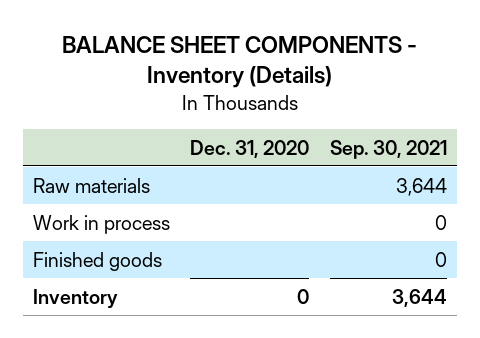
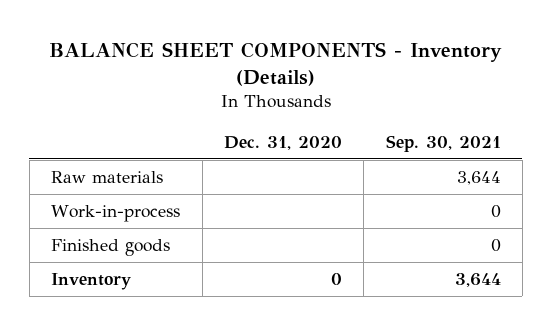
[32,214,170,234] Work in process -> [51,205,181,223] Work-in-process

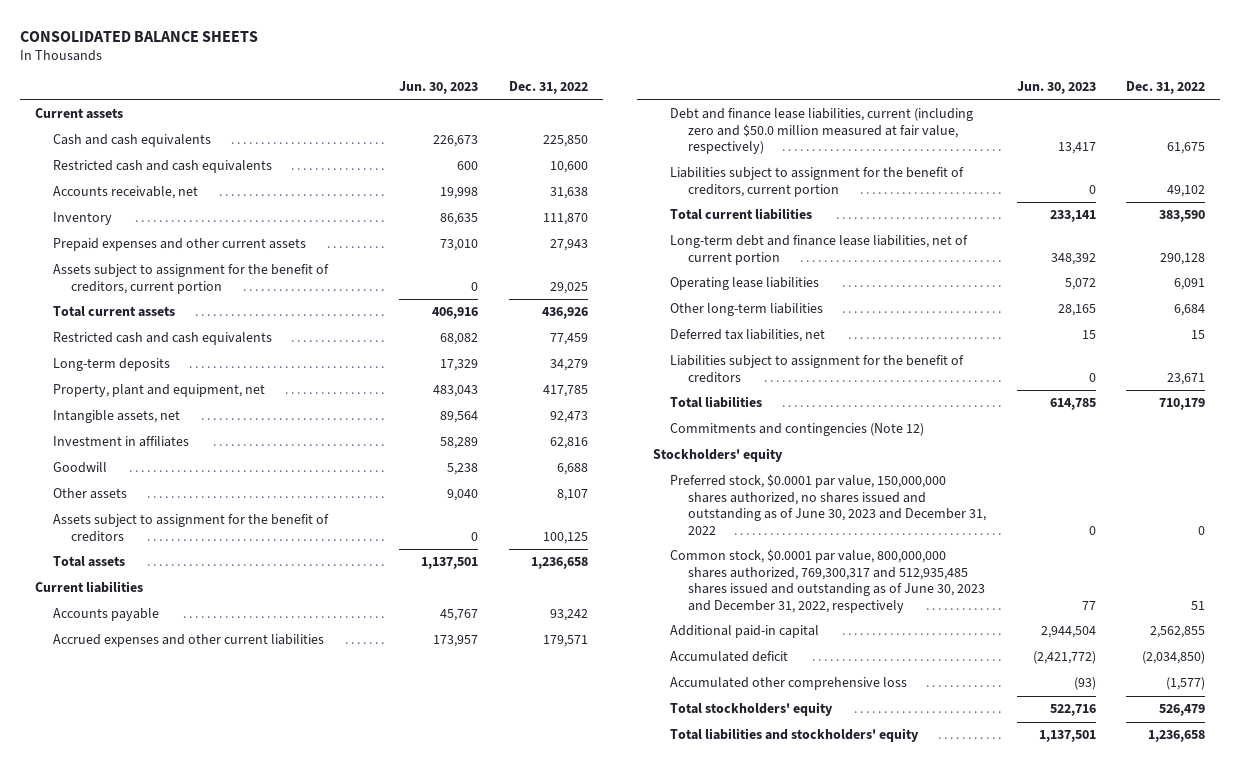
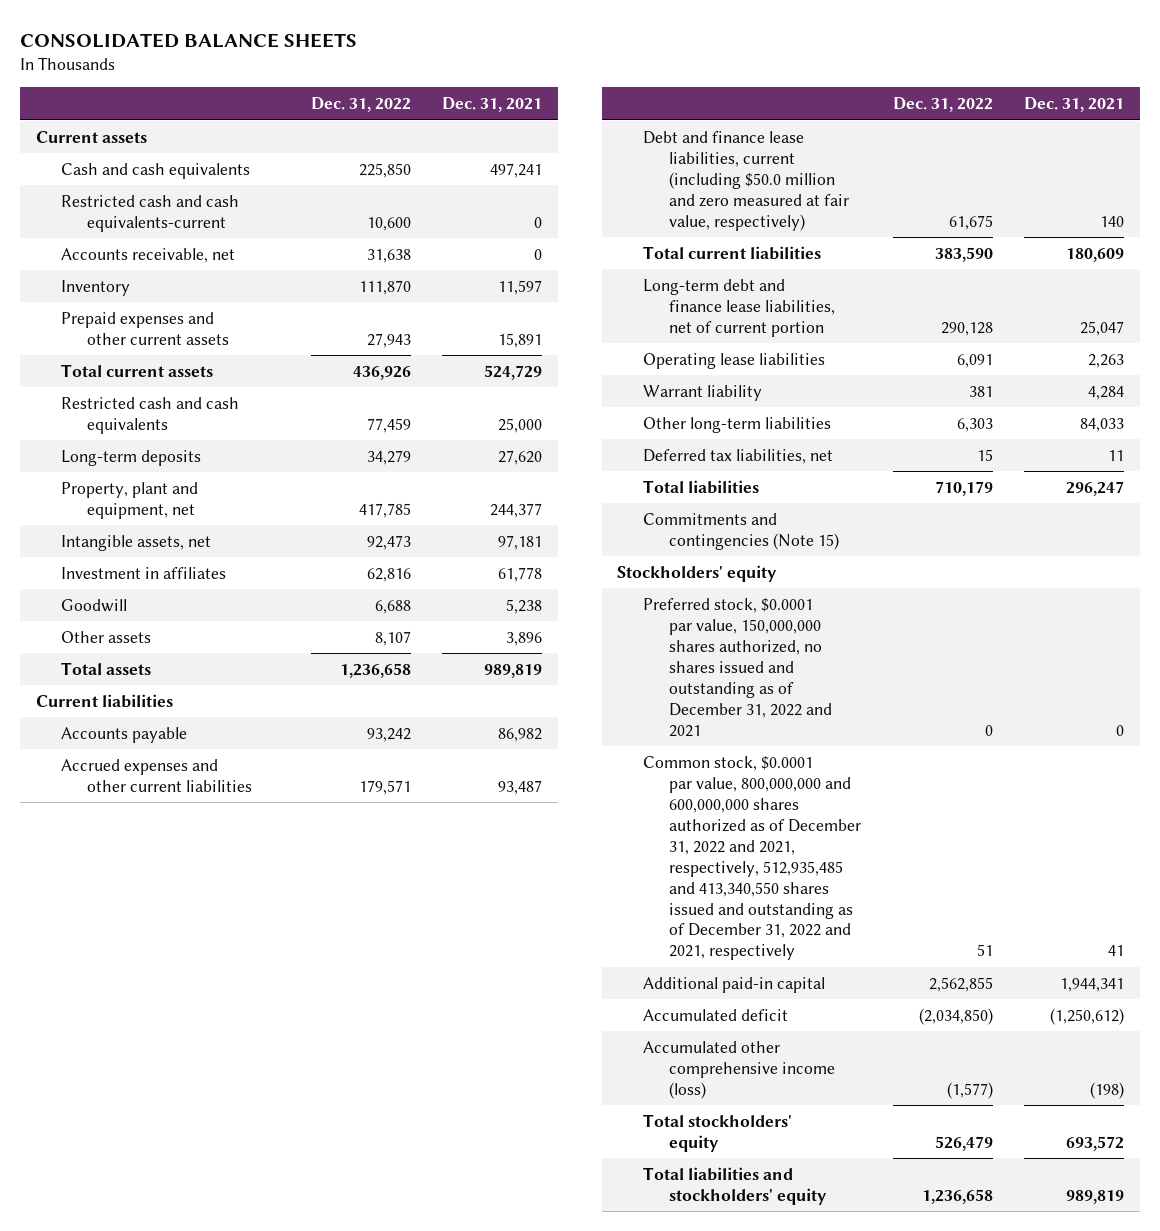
[399,81,479,95] Jun. 30, 2023 -> none
none -> [442,97,543,113] Dec. 31, 2021
[53,160,273,174] Restricted cash and cash equivalents -> [61,194,240,232] Restricted cash and cash equivalents-current
[53,264,330,294] Assets subject to assignment for the benefit of creditors, current portion -> none
[53,514,330,542] Assets subject to assignment for the benefit of creditors -> none
[670,167,965,197] Liabilities subject to assignment for the benefit of creditors, current portion -> none
[670,108,974,155] Debt and finance lease liabilities, current (including zero and $50.0 million measured at fair value, respectively) -> [643,130,850,231] Debt and finance lease liabilities, current (including $50.0 million and zero measured at fair value, respectively)
none -> [643,384,763,401] Warrant liability
[1173,304,1205,317] 6,684 -> [956,417,993,432] 6,303
[670,355,965,383] Liabilities subject to assignment for the benefit of creditors -> none
[670,423,925,437] Commitments and contingencies (Note 12) -> [643,512,840,550] Commitments and contingencies (Note 15)
[670,474,987,535] Preferred stock, $0.0001 par value, 150,000,000 shares authorized, no shares issued and outstanding as of June 30, 2023 and December 31, 2022 -> [643,597,833,737] Preferred stock, $0.0001 par value, 150,000,000 shares authorized, no shares issued and outstanding as of December 31, 2022 and 2021
[670,549,986,613] Common stock, $0.0001 par value, 800,000,000 shares authorized, 769,300,317 and 512,935,485 shares issued and outstanding as of June 30, 2023 and December 31, 2022, respectively -> [643,755,862,961] Common stock, $0.0001 par value, 800,000,000 and 600,000,000 shares authorized as of December 31, 2022 and 2021, respectively, 512,935,485 and 413,340,550 shares issued and outstanding as of December 31, 2022 and 2021, respectively
[670,677,908,691] Accumulated other comprehensive loss -> [643,1040,836,1099] Accumulated other comprehensive income (loss)

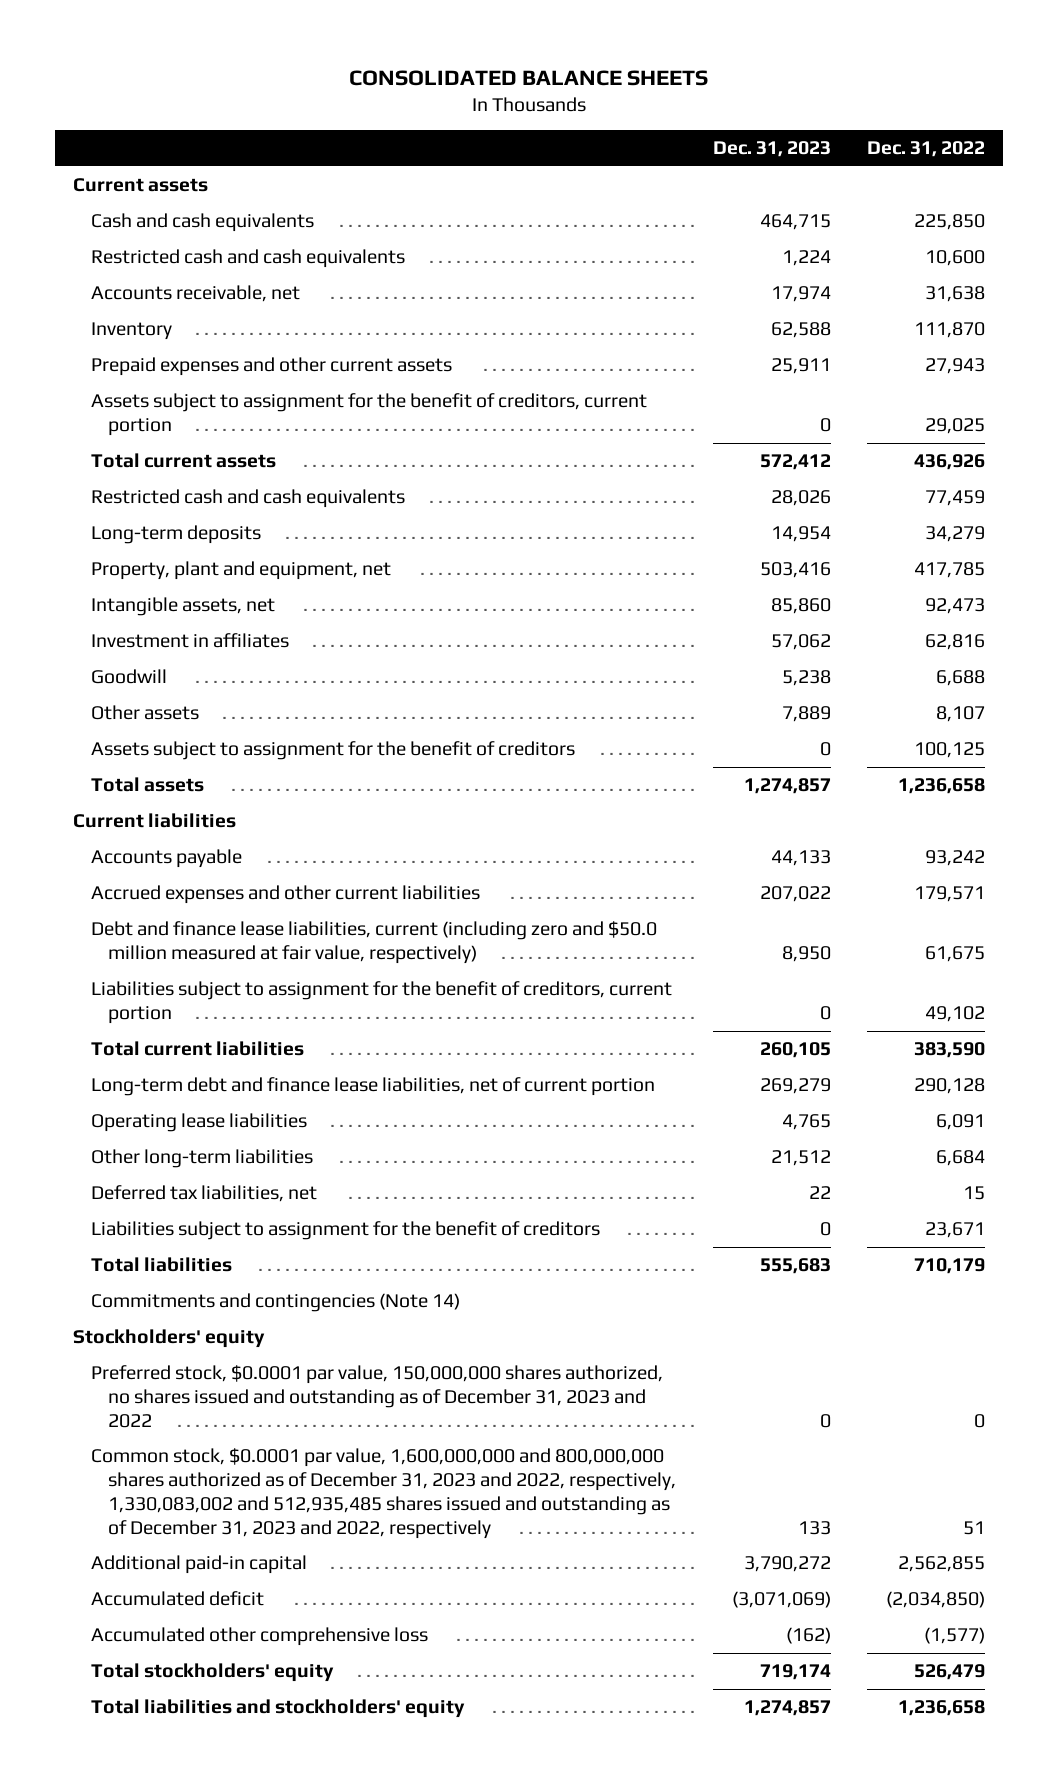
[442,97,543,113] Dec. 31, 2021 -> none
none -> [712,141,831,158] Dec. 31, 2023
[61,194,240,232] Restricted cash and cash equivalents-current -> [90,249,405,269] Restricted cash and cash equivalents
none -> [90,393,647,437] Assets subject to assignment for the benefit of creditors, current portion
none -> [90,741,575,761] Assets subject to assignment for the benefit of creditors
[643,130,850,231] Debt and finance lease liabilities, current (including $50.0 million and zero measured at fair value, respectively) -> [90,921,657,965] Debt and finance lease liabilities, current (including zero and $50.0 million measured at fair value, respectively)
none -> [90,981,672,1025] Liabilities subject to assignment for the benefit of creditors, current portion
[643,384,763,401] Warrant liability -> none
[956,417,993,432] 6,303 -> [935,1150,985,1167] 6,684
none -> [90,1221,600,1241] Liabilities subject to assignment for the benefit of creditors
[643,512,840,550] Commitments and contingencies (Note 15) -> [90,1293,460,1313] Commitments and contingencies (Note 14)
[643,597,833,737] Preferred stock, $0.0001 par value, 150,000,000 shares authorized, no shares issued and outstanding as of December 31, 2022 and 2021 -> [90,1365,663,1428] Preferred stock, $0.0001 par value, 150,000,000 shares authorized, no shares issued and outstanding as of December 31, 2023 and 2022
[643,755,862,961] Common stock, $0.0001 par value, 800,000,000 and 600,000,000 shares authorized as of December 31, 2022 and 2021, respectively, 512,935,485 and 413,340,550 shares issued and outstanding as of December 31, 2022 and 2021, respectively -> [90,1448,677,1539] Common stock, $0.0001 par value, 1,600,000,000 and 800,000,000 shares authorized as of December 31, 2023 and 2022, respectively, 1,330,083,002 and 512,935,485 shares issued and outstanding as of December 31, 2023 and 2022, respectively
[643,1040,836,1099] Accumulated other comprehensive income (loss) -> [90,1627,428,1647] Accumulated other comprehensive loss

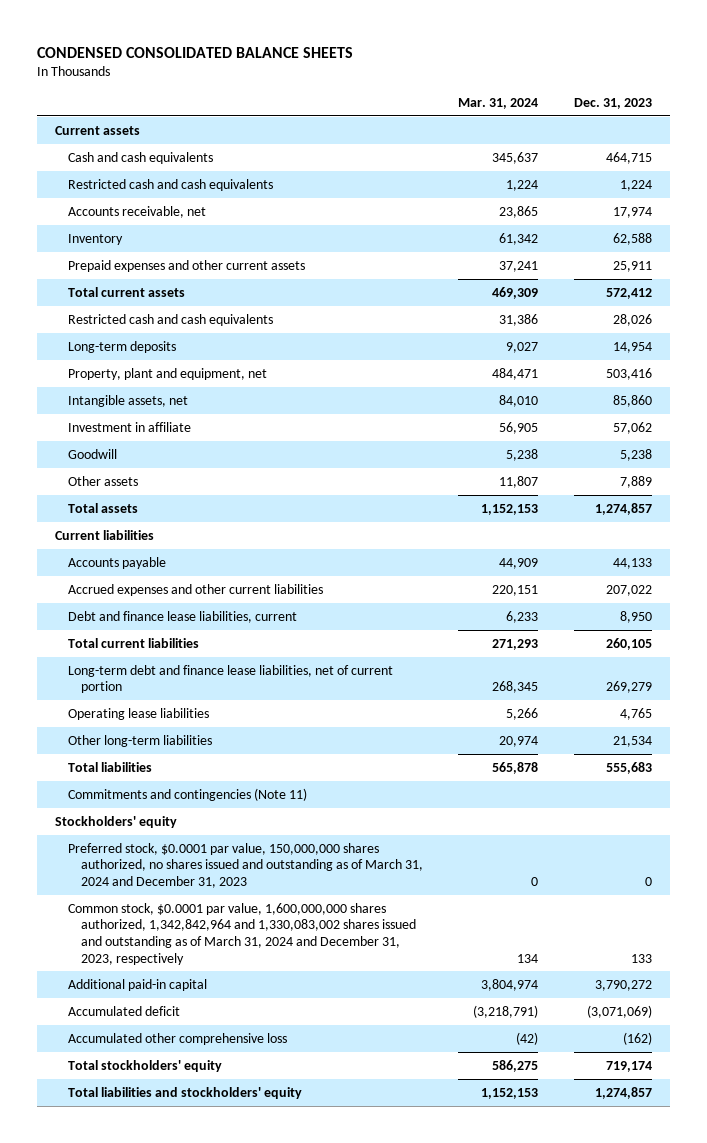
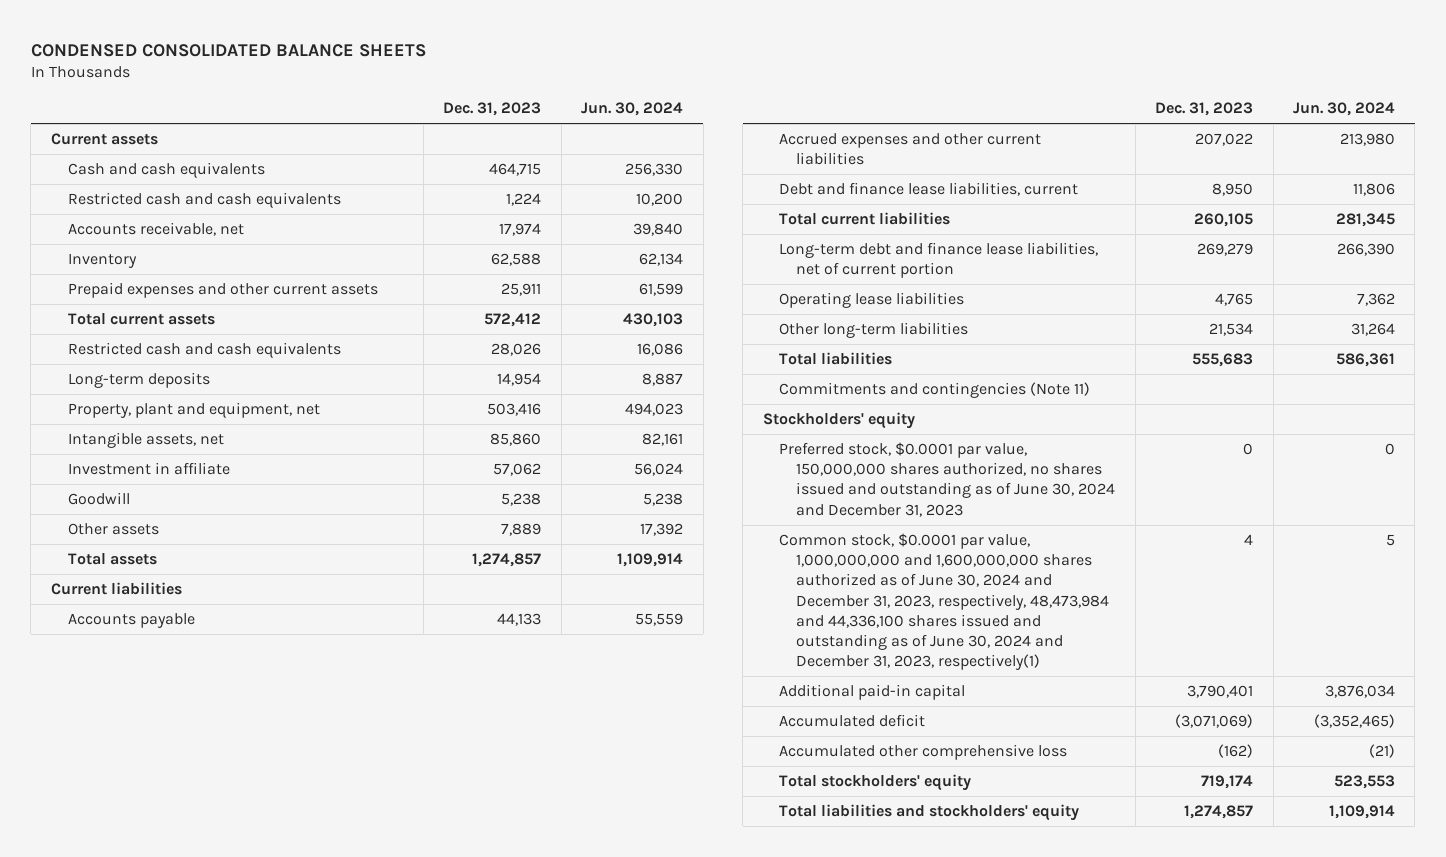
[458,97,539,109] Mar. 31, 2024 -> none
none -> [581,102,684,117] Jun. 30, 2024
[67,842,423,888] Preferred stock, $0.0001 par value, 150,000,000 shares authorized, no shares issued and outstanding as of March 31, 2024 and December 31, 2023 -> [779,442,1116,517] Preferred stock, $0.0001 par value, 150,000,000 shares authorized, no shares issued and outstanding as of June 30, 2024 and December 31, 2023
[67,902,416,965] Common stock, $0.0001 par value, 1,600,000,000 shares authorized, 1,342,842,964 and 1,330,083,002 shares issued and outstanding as of March 31, 2024 and December 31, 2023, respectively -> [779,533,1110,671] Common stock, $0.0001 par value, 1,000,000,000 and 1,600,000,000 shares authorized as of June 30, 2024 and December 31, 2023, respectively, 48,473,984 and 44,336,100 shares issued and outstanding as of June 30, 2024 and December 31, 2023, respectively(1)
[631,953,653,963] 133 -> [1244,534,1254,546] 4
[595,979,653,991] 3,790,272 -> [1187,685,1254,699] 3,790,401

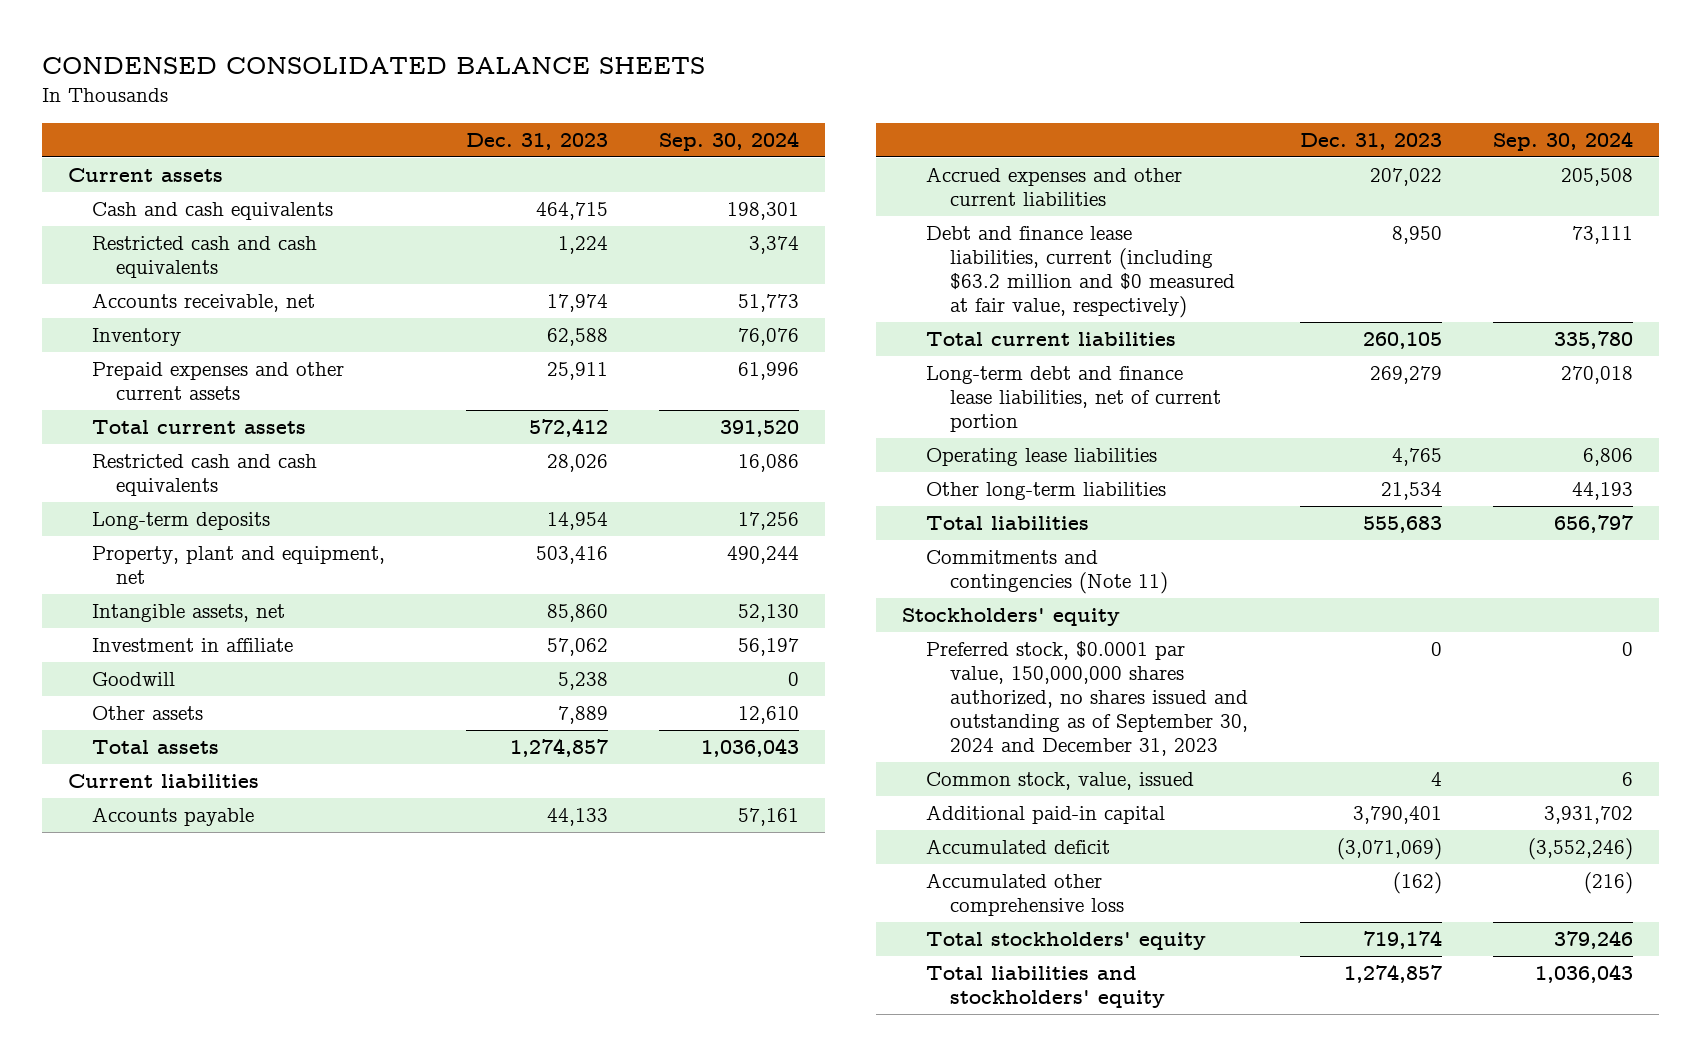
[581,102,684,117] Jun. 30, 2024 -> none
none -> [659,130,800,151] Sep. 30, 2024
[779,182,1079,197] Debt and finance lease liabilities, current -> [926,226,1236,319] Debt and finance lease liabilities, current (including $63.2 million and $0 measured at fair value, respectively)
[779,442,1116,517] Preferred stock, $0.0001 par value, 150,000,000 shares authorized, no shares issued and outstanding as of June 30, 2024 and December 31, 2023 -> [926,641,1249,757] Preferred stock, $0.0001 par value, 150,000,000 shares authorized, no shares issued and outstanding as of September 30, 2024 and December 31, 2023
[779,533,1110,671] Common stock, $0.0001 par value, 1,000,000,000 and 1,600,000,000 shares authorized as of June 30, 2024 and December 31, 2023, respectively, 48,473,984 and 44,336,100 shares issued and outstanding as of June 30, 2024 and December 31, 2023, respectively(1) -> [926,772,1195,791] Common stock, value, issued

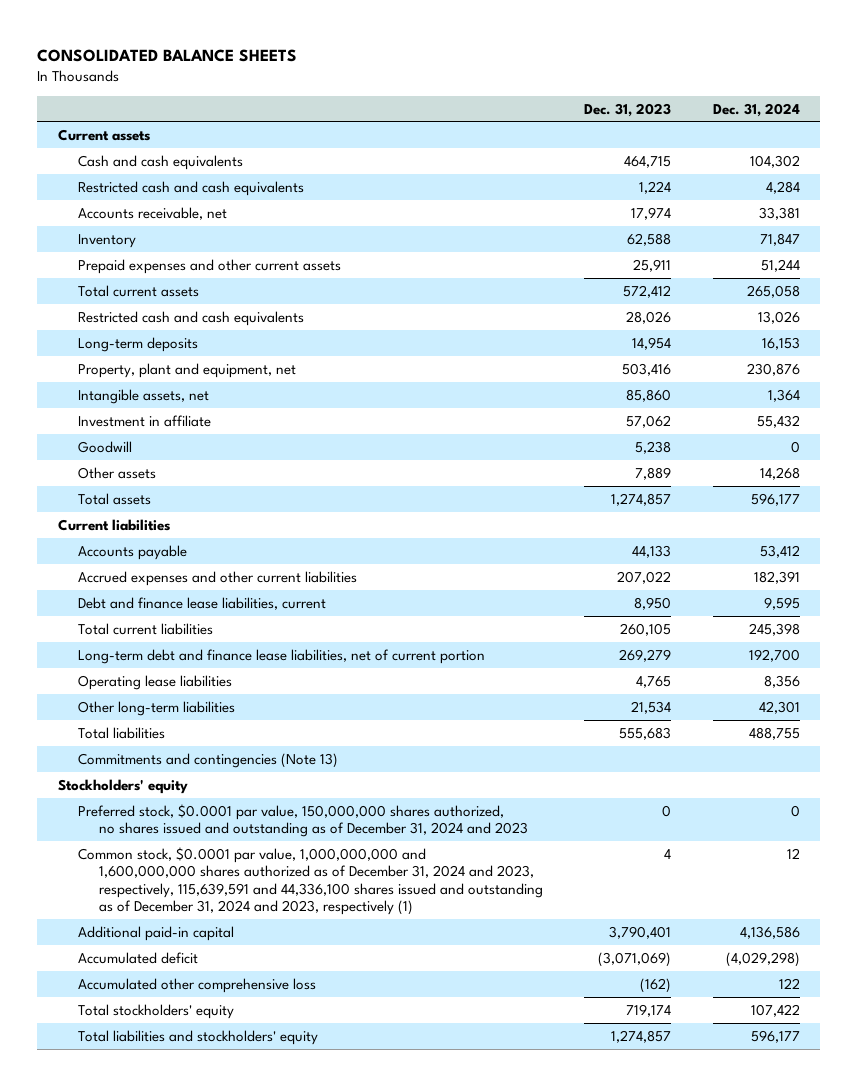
[42,57,706,75] CONDENSED CONSOLIDATED BALANCE SHEETS -> [37,48,298,62] CONSOLIDATED BALANCE SHEETS
[659,130,800,151] Sep. 30, 2024 -> none
none -> [712,102,800,117] Dec. 31, 2024
[926,226,1236,319] Debt and finance lease liabilities, current (including $63.2 million and $0 measured at fair value, respectively) -> [78,596,327,610] Debt and finance lease liabilities, current
[926,550,1169,595] Commitments and contingencies (Note 11) -> [78,752,339,768] Commitments and contingencies (Note 13)
[926,641,1249,757] Preferred stock, $0.0001 par value, 150,000,000 shares authorized, no shares issued and outstanding as of September 30, 2024 and December 31, 2023 -> [78,803,528,838] Preferred stock, $0.0001 par value, 150,000,000 shares authorized, no shares issued and outstanding as of December 31, 2024 and 2023
[926,772,1195,791] Common stock, value, issued -> [78,846,543,916] Common stock, $0.0001 par value, 1,000,000,000 and 1,600,000,000 shares authorized as of December 31, 2024 and 2023, respectively, 115,639,591 and 44,336,100 shares issued and outstanding as of December 31, 2024 and 2023, respectively (1)

